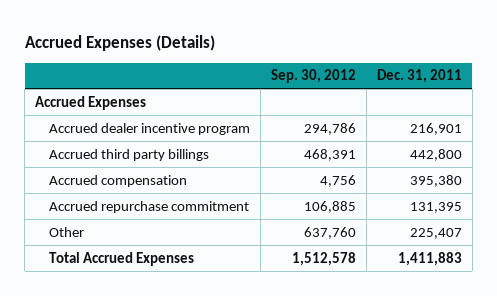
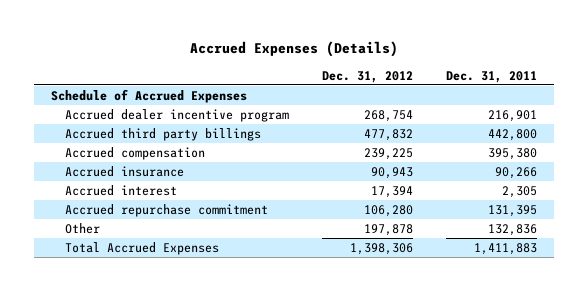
[271,69,357,84] Sep. 30, 2012 -> none
none -> [322,70,414,83] Dec. 31, 2012
[35,95,147,110] Accrued Expenses -> [50,88,247,103] Schedule of Accrued Expenses
none -> [65,165,185,177] Accrued insurance
none -> [65,184,178,196] Accrued interest
[409,227,462,239] 225,407 -> [488,223,538,236] 132,836

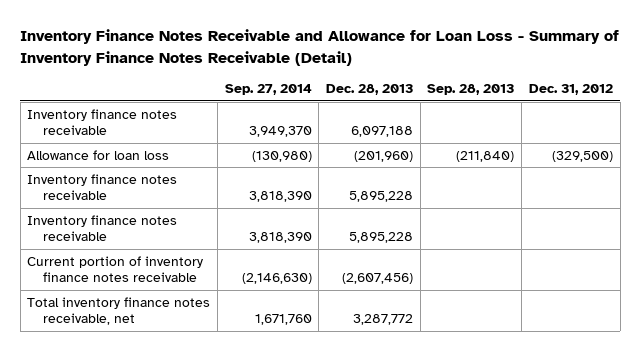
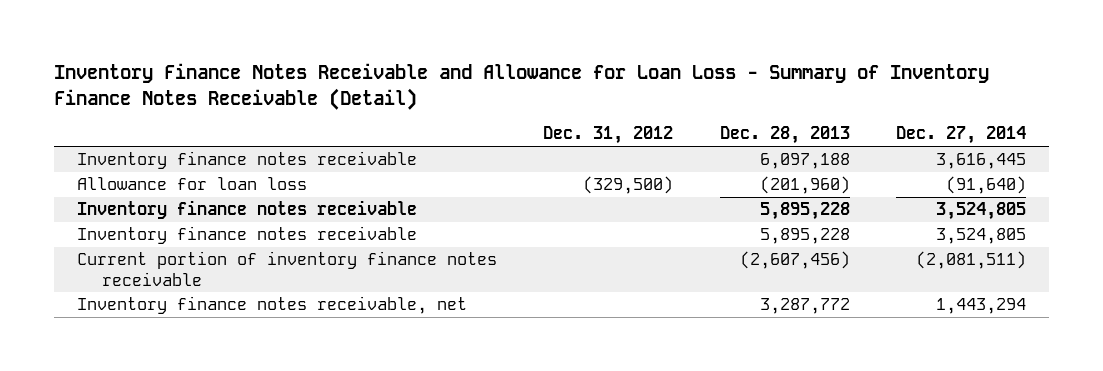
[224,84,312,96] Sep. 27, 2014 -> none
[427,84,515,96] Sep. 28, 2013 -> none
none -> [896,126,1027,145] Dec. 27, 2014
[27,296,211,326] Total inventory finance notes receivable, net -> [77,296,468,315] Inventory finance notes receivable, net

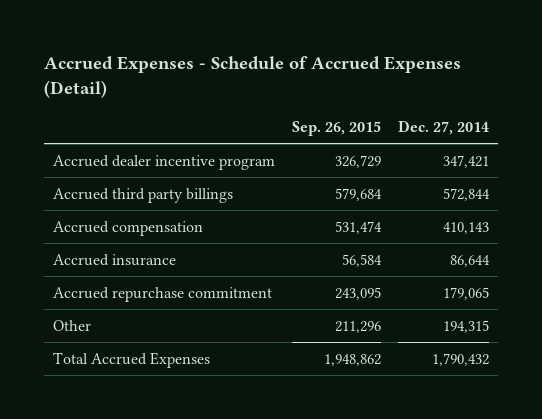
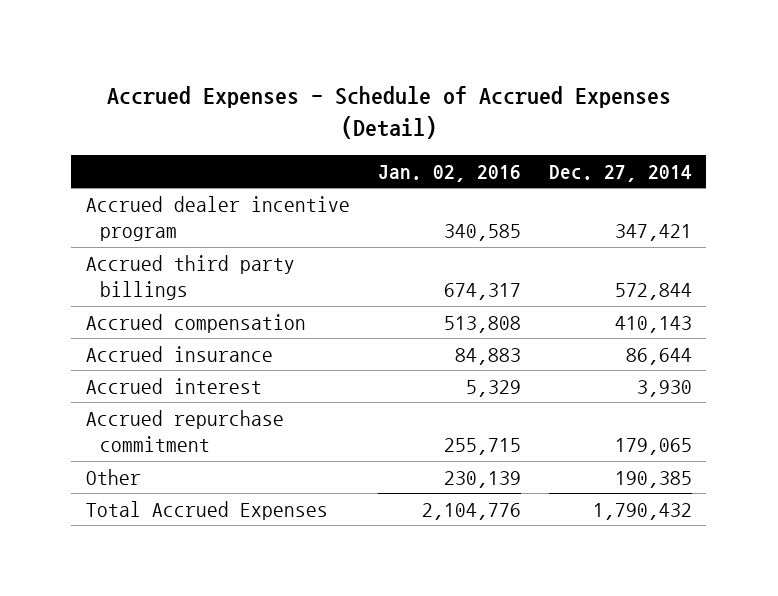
[291,121,381,137] Sep. 26, 2015 -> none
none -> [377,165,521,183] Jan. 02, 2016
none -> [85,377,262,394] Accrued interest
[443,319,490,333] 194,315 -> [615,470,693,488] 190,385

